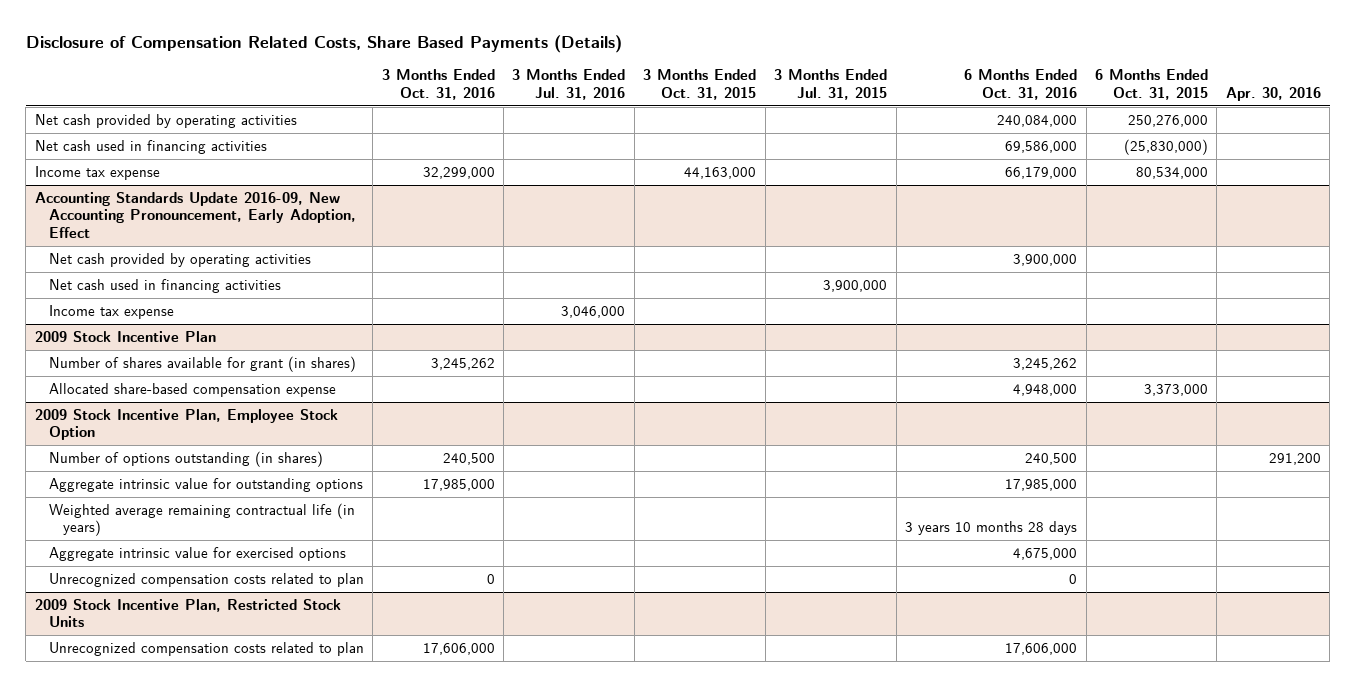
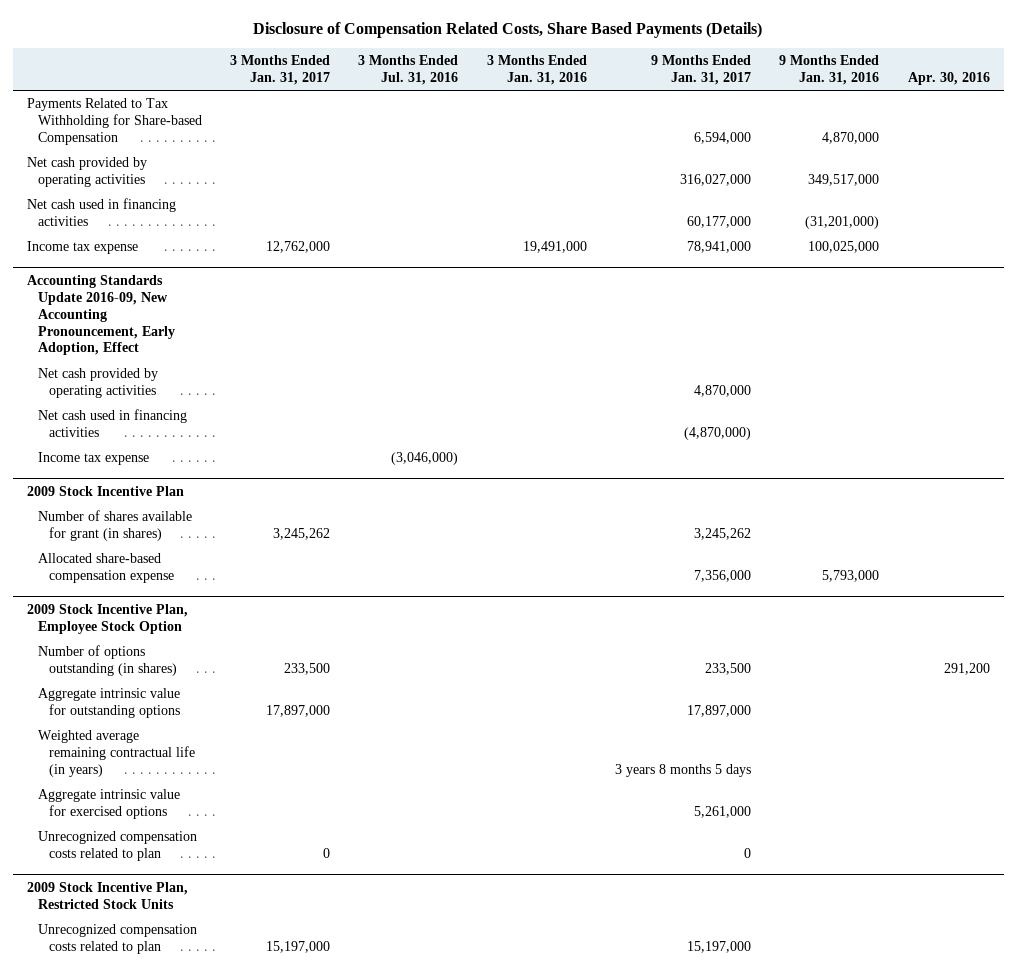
[381,69,495,100] 3 Months Ended Oct. 31, 2016 -> none
[643,69,757,100] 3 Months Ended Oct. 31, 2015 -> none
[774,69,888,100] 3 Months Ended Jul. 31, 2015 -> none
[964,69,1078,100] 6 Months Ended Oct. 31, 2016 -> none
[1095,69,1209,100] 6 Months Ended Oct. 31, 2015 -> none
none -> [229,54,330,85] 3 Months Ended Jan. 31, 2017
none -> [486,54,587,85] 3 Months Ended Jan. 31, 2016
none -> [650,54,751,85] 9 Months Ended Jan. 31, 2017
none -> [779,54,880,85] 9 Months Ended Jan. 31, 2016
none -> [26,98,202,146] Payments Related to Tax Withholding for Share-based Compensation
[561,306,626,319] 3,046,000 -> [391,452,459,466] (3,046,000)

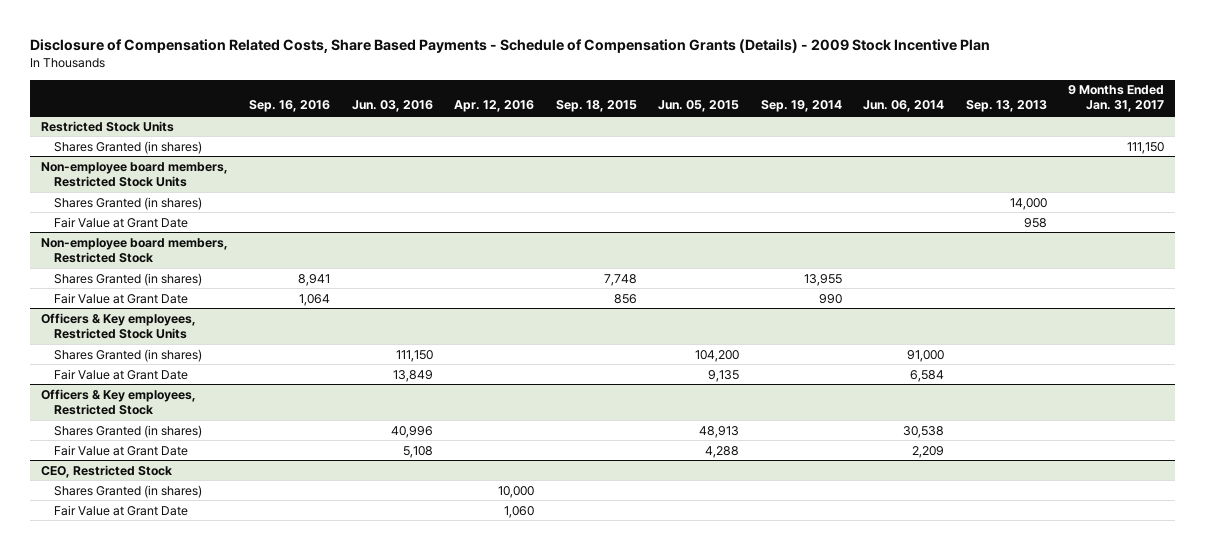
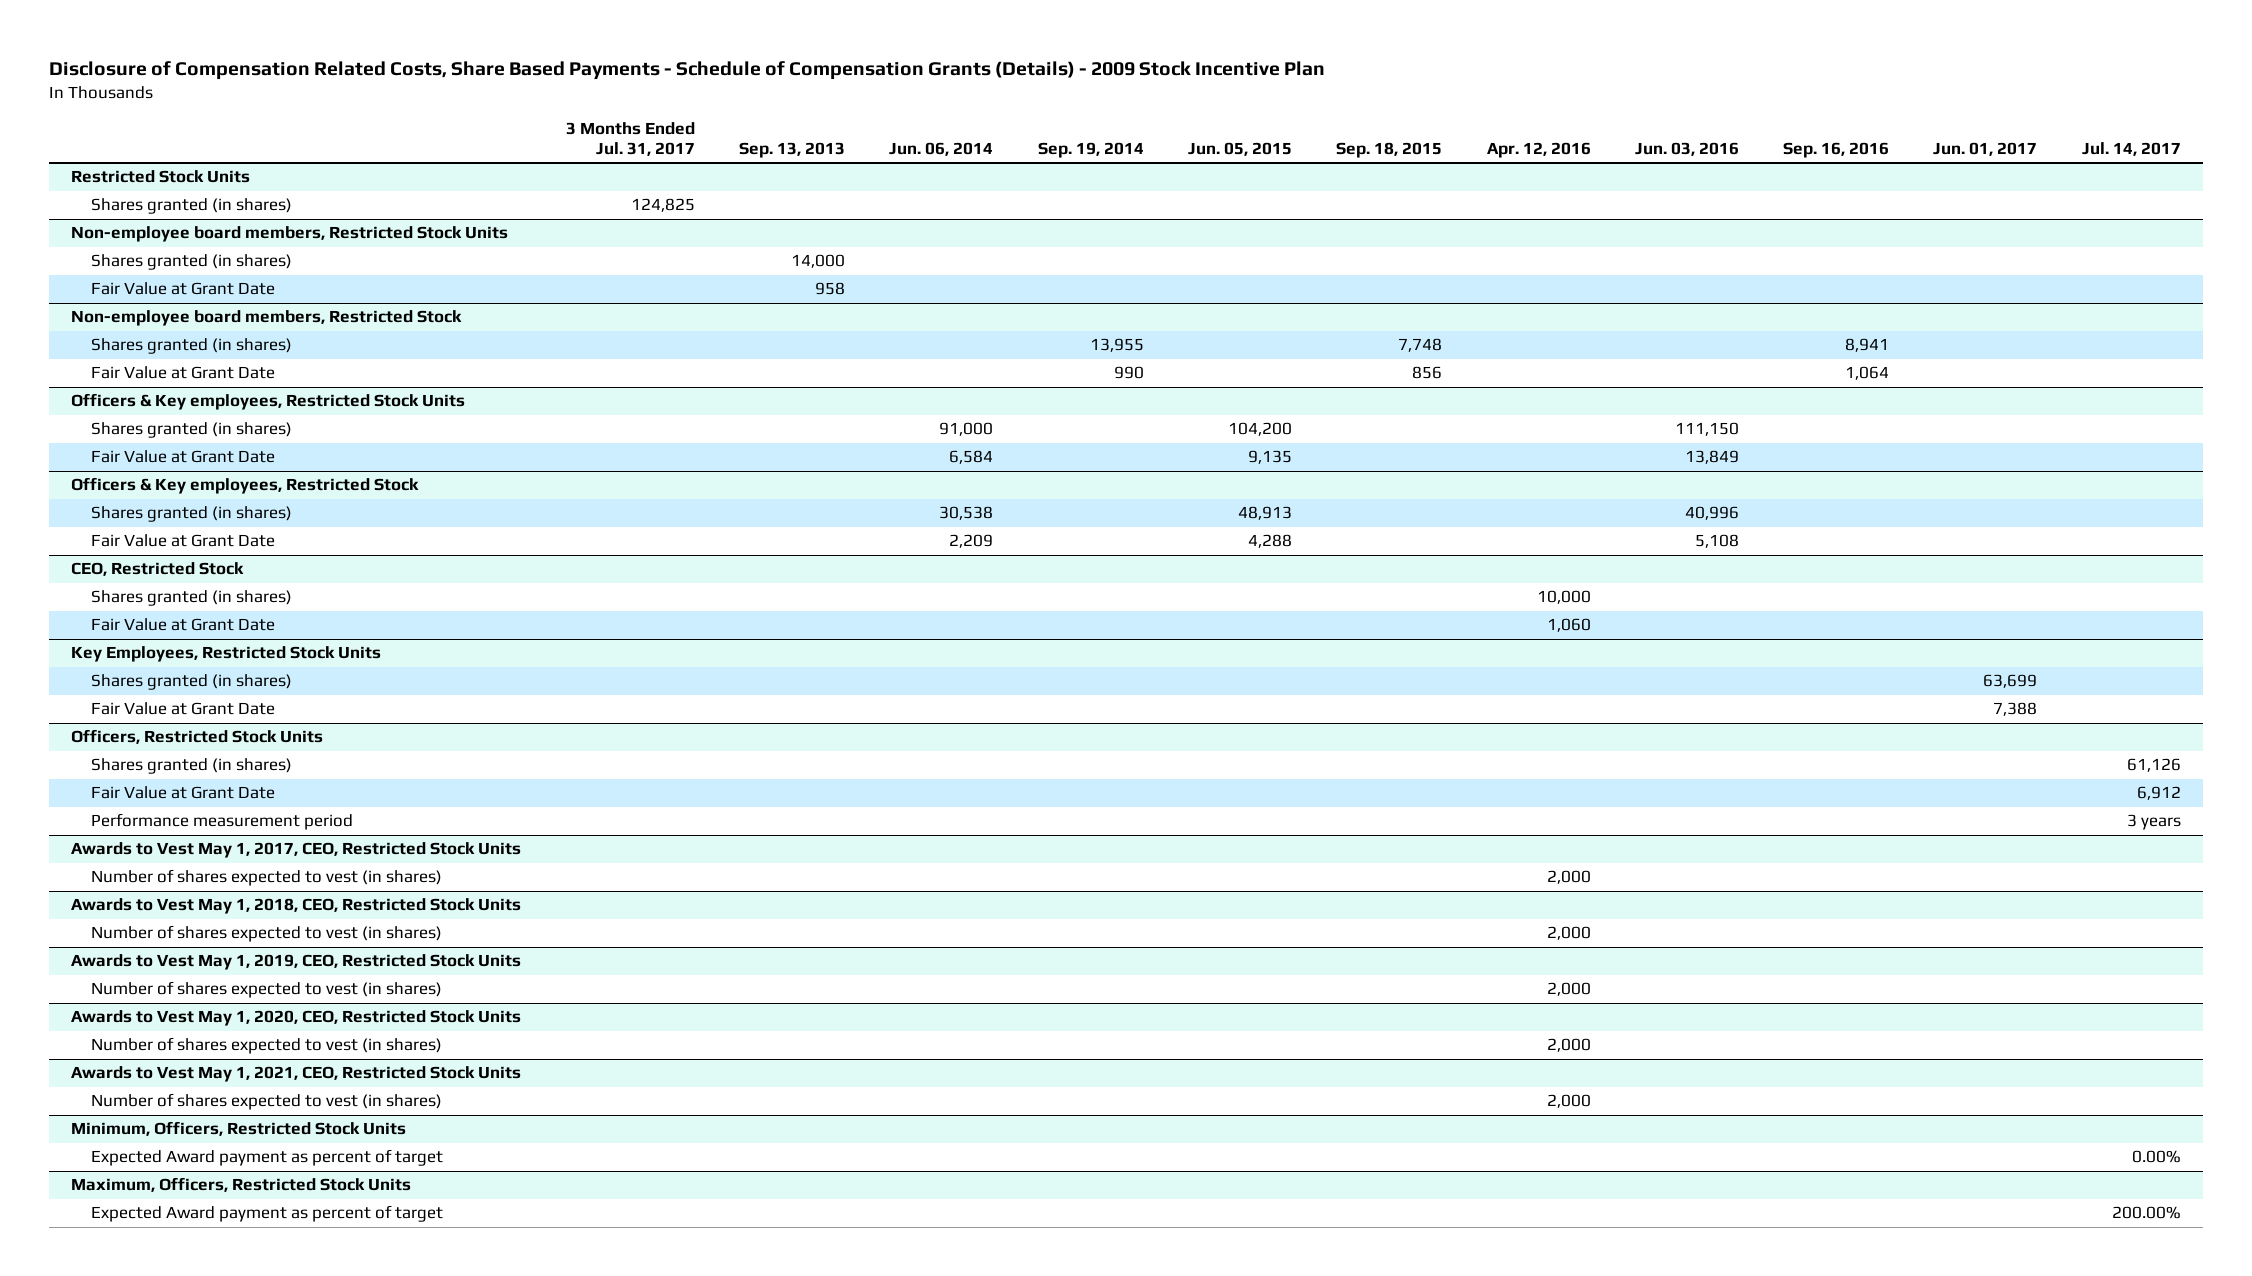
[1068,85,1165,113] 9 Months Ended Jan. 31, 2017 -> none
none -> [565,122,695,156] 3 Months Ended Jul. 31, 2017
none -> [1933,141,2038,156] Jun. 01, 2017
none -> [2081,141,2181,156] Jul. 14, 2017
[54,140,203,154] Shares Granted (in shares) -> [90,198,292,215] Shares granted (in shares)
[54,196,203,210] Shares Granted (in shares) -> [90,254,292,271] Shares granted (in shares)
[54,272,203,286] Shares Granted (in shares) -> [90,338,292,355] Shares granted (in shares)
[54,348,203,362] Shares Granted (in shares) -> [90,422,292,439] Shares granted (in shares)
[54,424,203,438] Shares Granted (in shares) -> [90,506,292,523] Shares granted (in shares)
[54,484,203,498] Shares Granted (in shares) -> [90,590,292,607] Shares granted (in shares)
none -> [71,646,382,663] Key Employees, Restricted Stock Units
none -> [90,674,292,691] Shares granted (in shares)
none -> [90,702,275,716] Fair Value at Grant Date
none -> [71,729,324,745] Officers, Restricted Stock Units
none -> [90,758,292,775] Shares granted (in shares)
none -> [90,786,275,800] Fair Value at Grant Date
none -> [90,813,353,831] Performance measurement period
none -> [71,842,522,859] Awards to Vest May 1, 2017, CEO, Restricted Stock Units
none -> [90,869,442,887] Number of shares expected to vest (in shares)
none -> [71,898,522,915] Awards to Vest May 1, 2018, CEO, Restricted Stock Units
none -> [90,925,442,943] Number of shares expected to vest (in shares)
none -> [71,954,522,971] Awards to Vest May 1, 2019, CEO, Restricted Stock Units
none -> [90,981,442,999] Number of shares expected to vest (in shares)
none -> [71,1010,522,1027] Awards to Vest May 1, 2020, CEO, Restricted Stock Units
none -> [90,1037,442,1055] Number of shares expected to vest (in shares)
none -> [71,1066,522,1083] Awards to Vest May 1, 2021, CEO, Restricted Stock Units
none -> [90,1093,442,1111] Number of shares expected to vest (in shares)
none -> [71,1121,407,1137] Minimum, Officers, Restricted Stock Units
none -> [90,1149,443,1167] Expected Award payment as percent of target
none -> [71,1177,412,1193] Maximum, Officers, Restricted Stock Units
none -> [90,1205,443,1223] Expected Award payment as percent of target

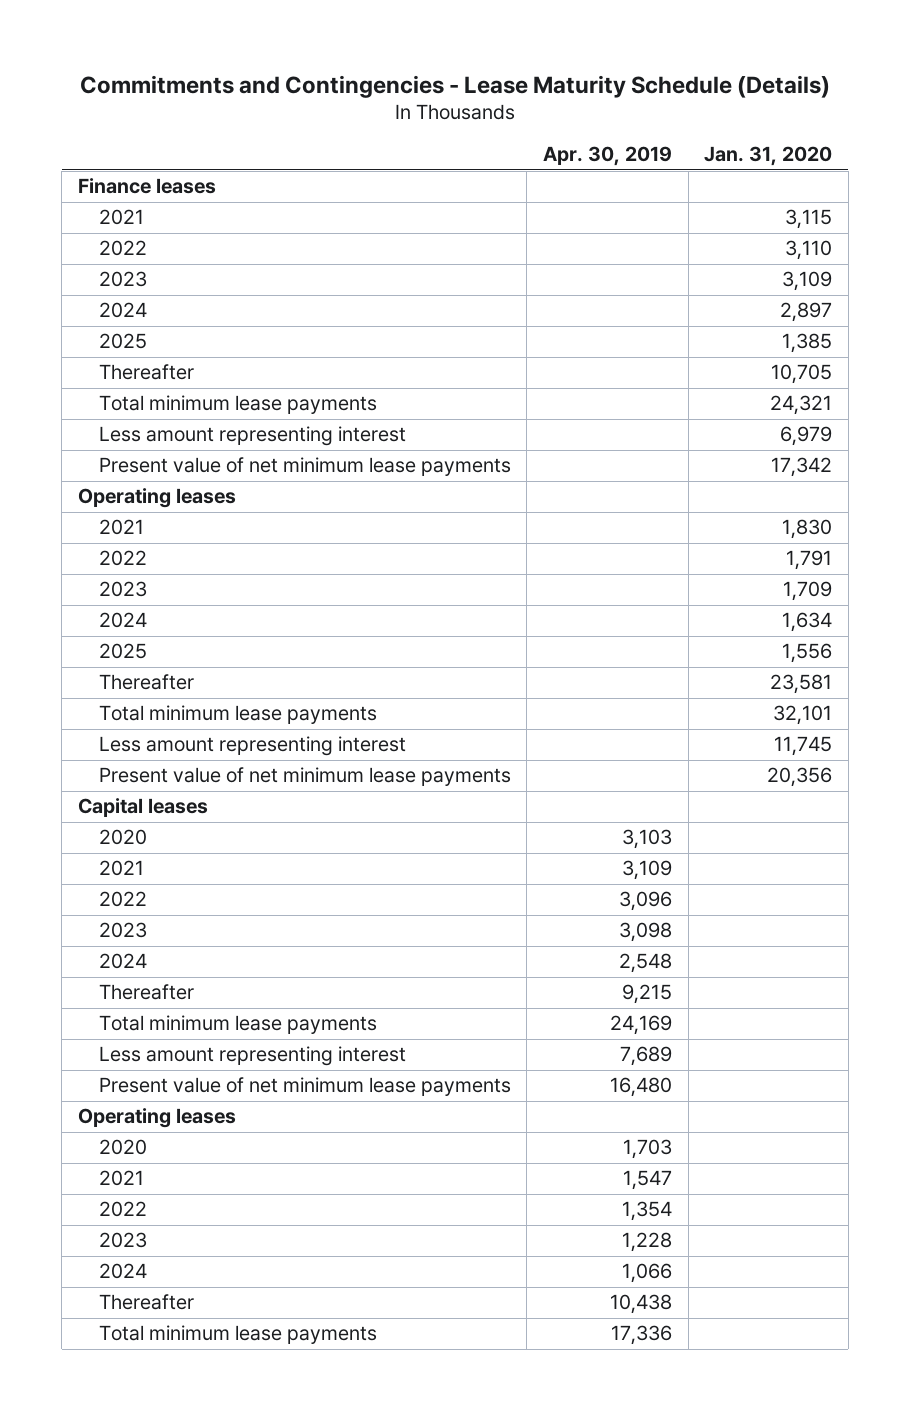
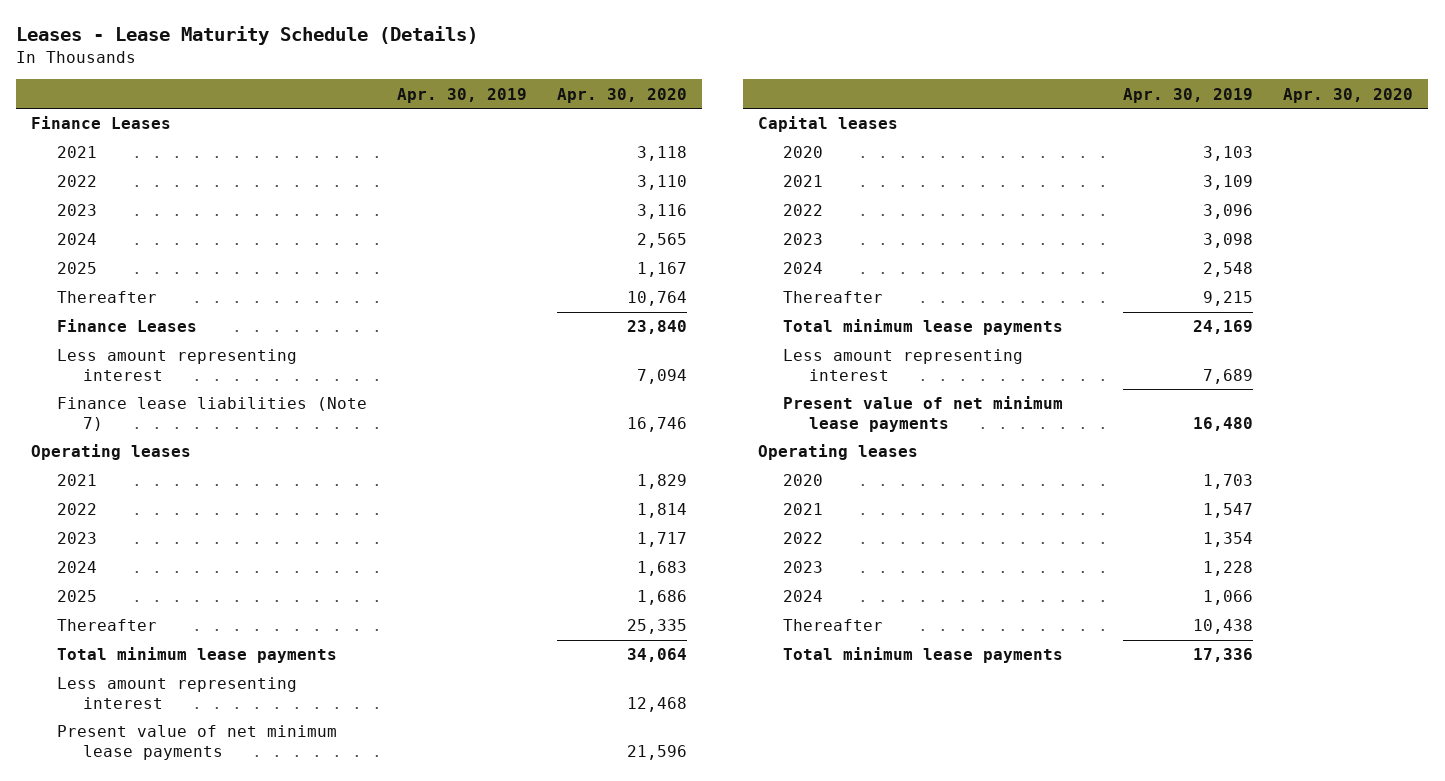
[80,74,831,98] Commitments and Contingencies - Lease Maturity Schedule (Details) -> [16,26,479,46] Leases - Lease Maturity Schedule (Details)
[704,146,833,167] Jan. 31, 2020 -> none
none -> [557,87,688,103] Apr. 30, 2020
[77,178,216,195] Finance leases -> [31,116,172,130] Finance Leases
[98,395,377,415] Total minimum lease payments -> [57,319,198,333] Finance Leases
[98,457,511,477] Present value of net minimum lease payments -> [57,397,368,431] Finance lease liabilities (Note 7)

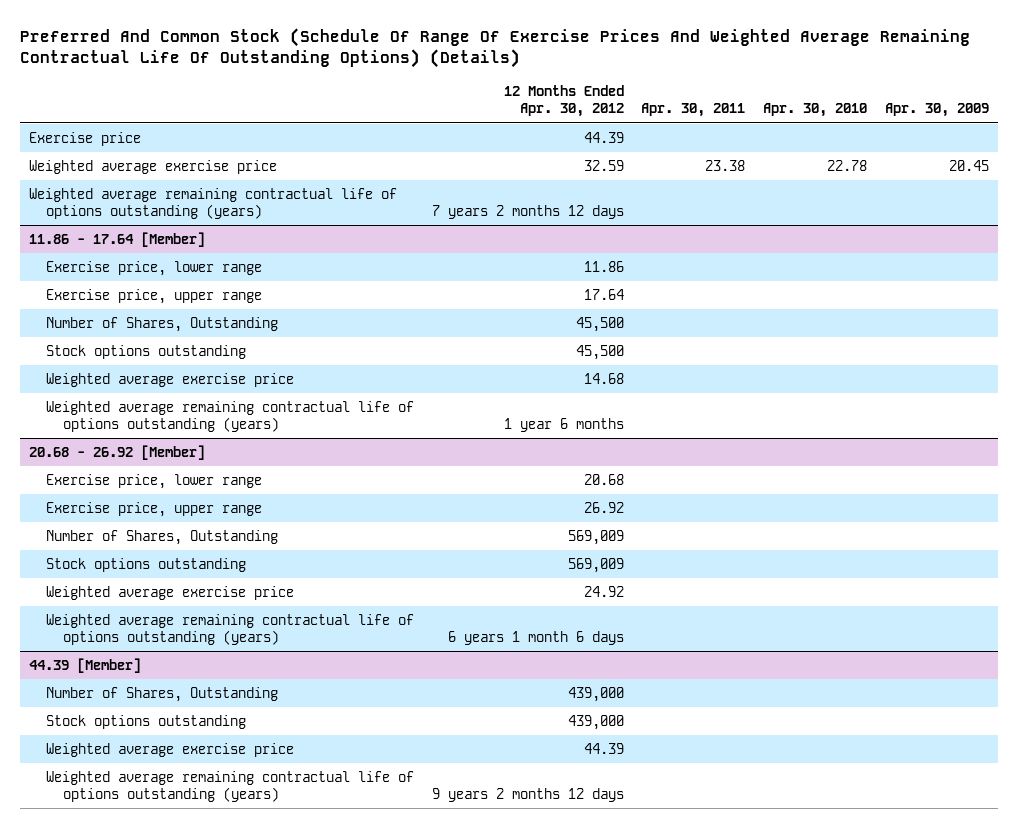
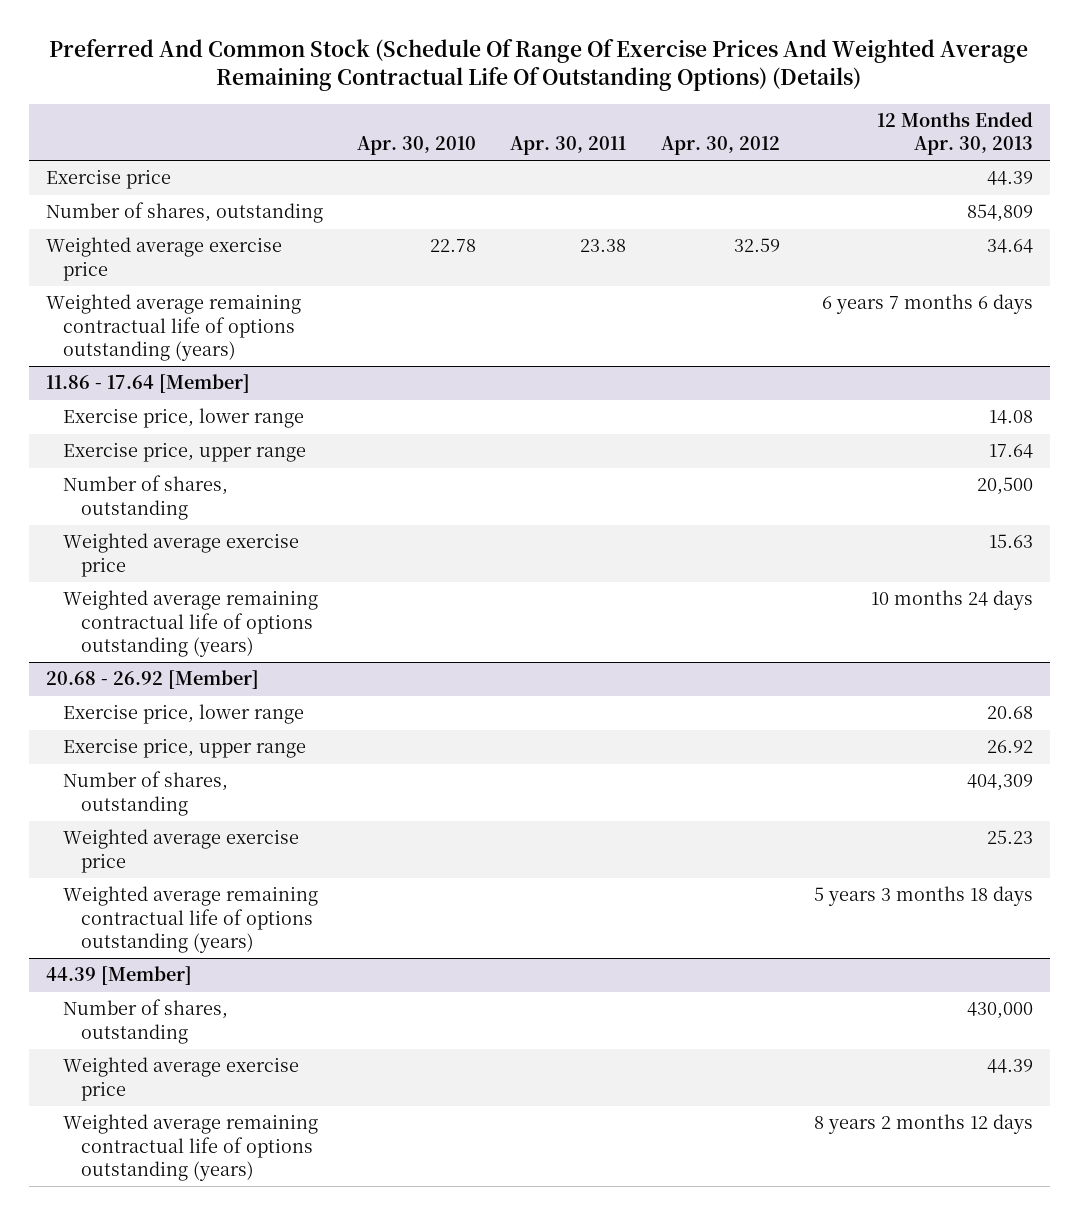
[503,85,624,118] 12 Months Ended Apr. 30, 2012 -> none
[884,103,989,118] Apr. 30, 2009 -> none
none -> [660,136,780,156] Apr. 30, 2012
none -> [876,112,1033,156] 12 Months Ended Apr. 30, 2013
none -> [46,202,324,224] Number of shares, outstanding
[45,344,246,359] Stock options outstanding -> none
[45,316,278,332] Number of Shares, Outstanding -> [63,475,229,520] Number of shares, outstanding
[45,557,246,572] Stock options outstanding -> none
[45,529,278,545] Number of Shares, Outstanding -> [63,771,229,816] Number of shares, outstanding
[45,714,246,729] Stock options outstanding -> none
[45,686,278,702] Number of Shares, Outstanding -> [63,999,229,1044] Number of shares, outstanding

